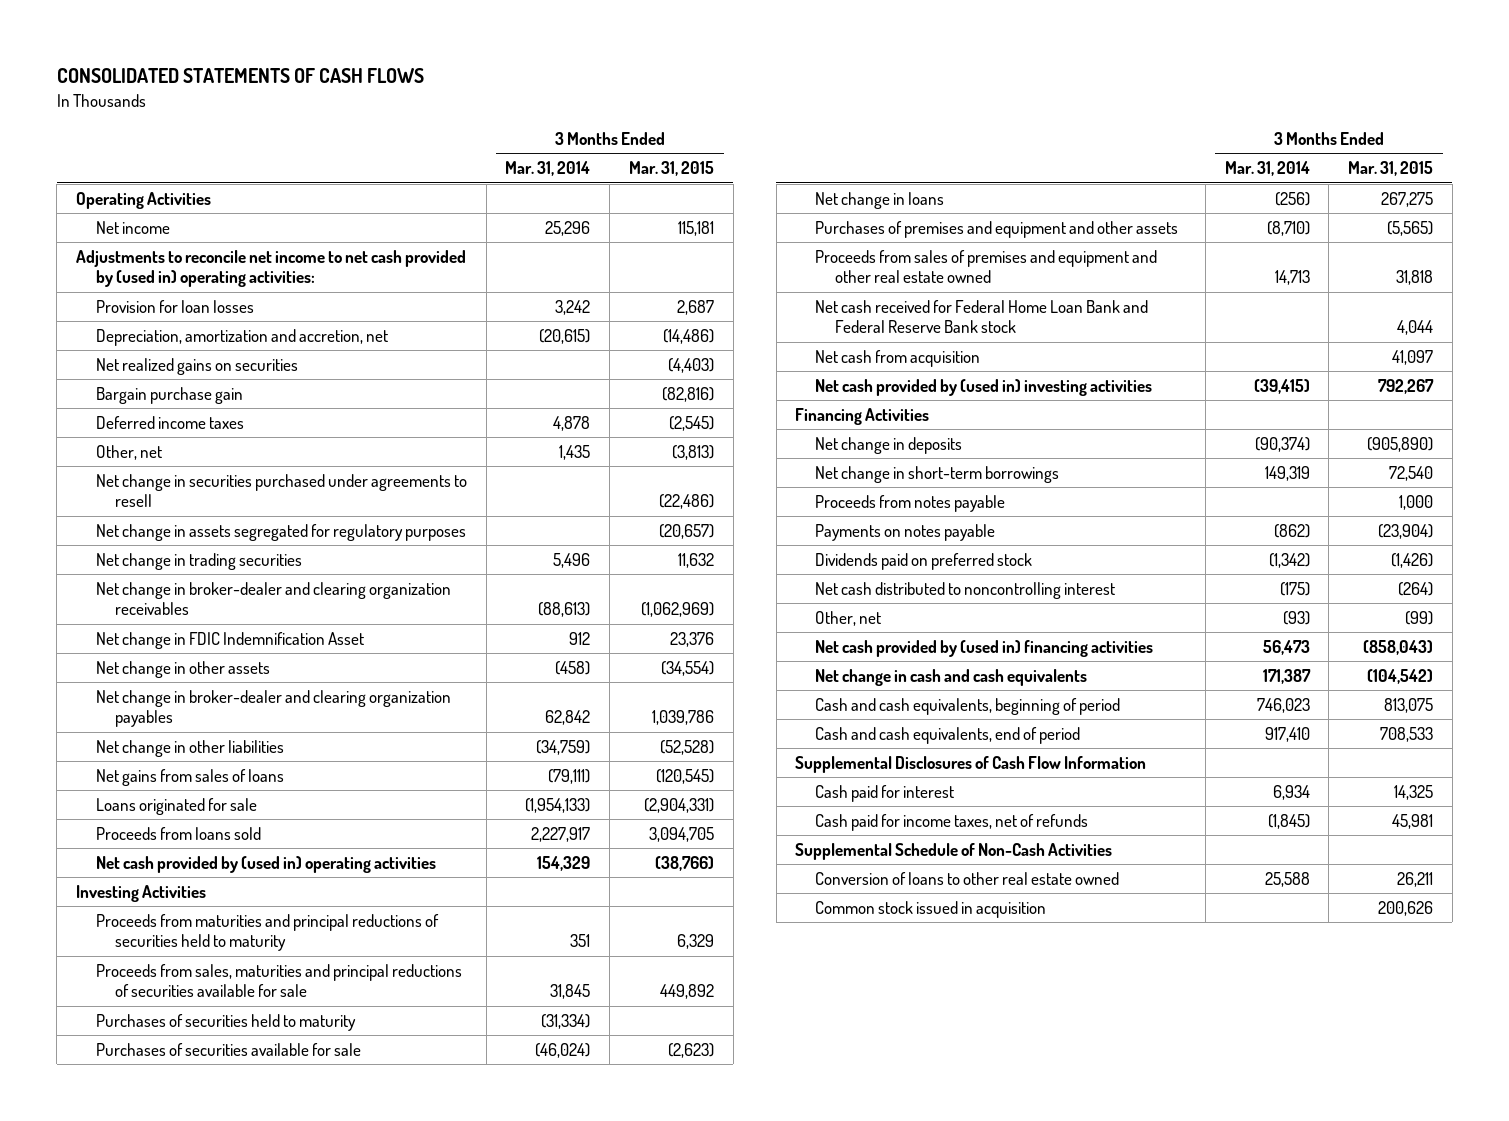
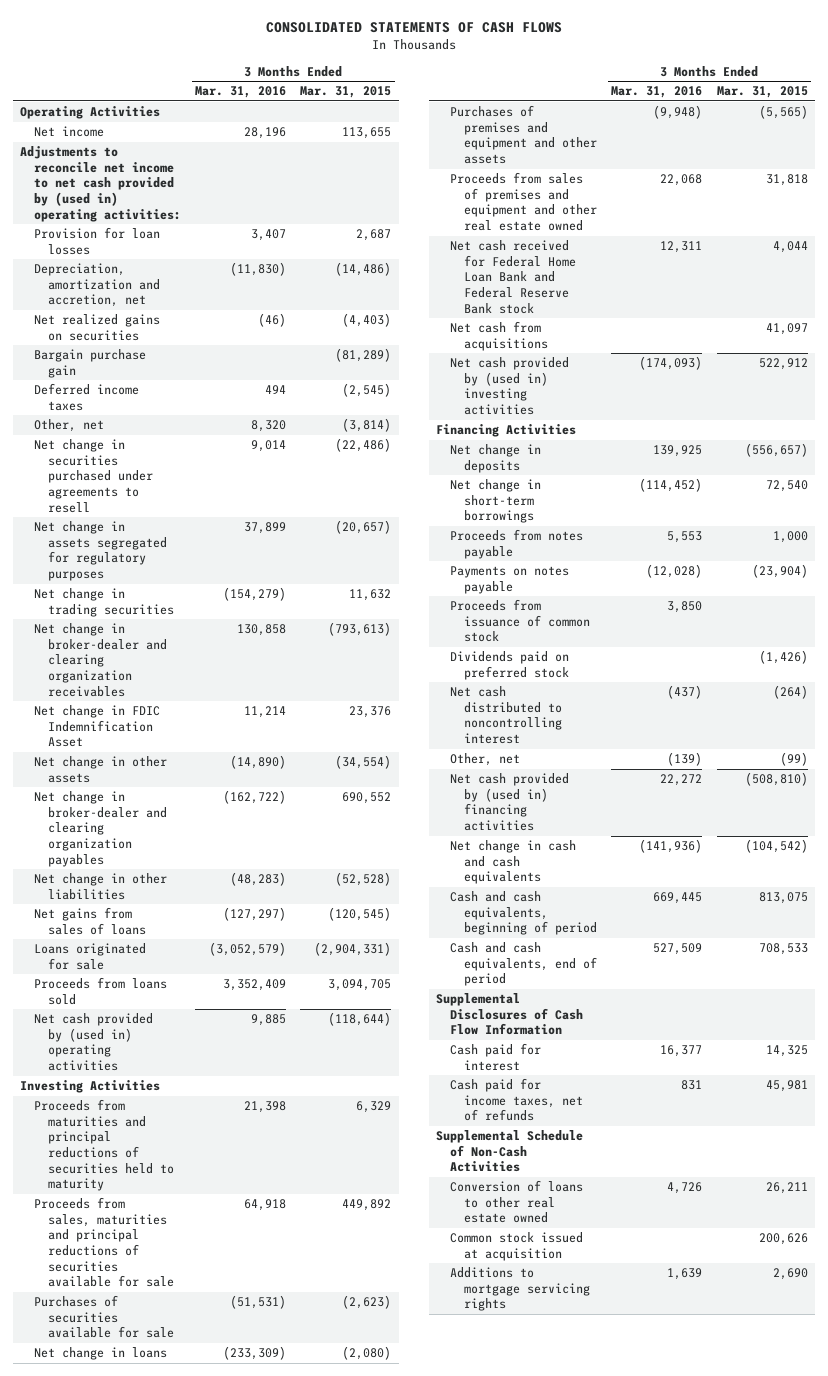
[505,161,591,177] Mar. 31, 2014 -> none
none -> [195,86,287,99] Mar. 31, 2016
[677,220,714,236] 115,181 -> [342,127,392,140] 113,655
[661,386,714,402] (82,816) -> [335,348,392,363] (81,289)
[671,444,714,460] (3,813) -> [342,418,392,433] (3,814)
[640,602,714,618] (1,062,969) -> [328,622,392,637] (793,613)
[651,710,714,726] 1,039,786 -> [342,792,392,805] 690,552
[654,855,714,871] (38,766) -> [328,1012,392,1027] (118,644)
[95,1013,356,1031] Purchases of securities held to maturity -> none
[1381,191,1434,207] 267,275 -> [342,1346,392,1361] (2,080)
[814,349,980,367] Net cash from acquisition -> [450,321,549,351] Net cash from acquisitions
[1378,378,1435,394] 792,267 -> [758,358,808,371] 522,912
[1367,436,1434,452] (905,890) -> [744,443,808,458] (556,657)
none -> [450,599,591,643] Proceeds from issuance of common stock
[1363,639,1434,655] (858,043) -> [744,772,808,787] (508,810)
[814,900,1046,918] Common stock issued in acquisition -> [450,1232,584,1261] Common stock issued at acquisition
none -> [450,1267,591,1312] Additions to mortgage servicing rights

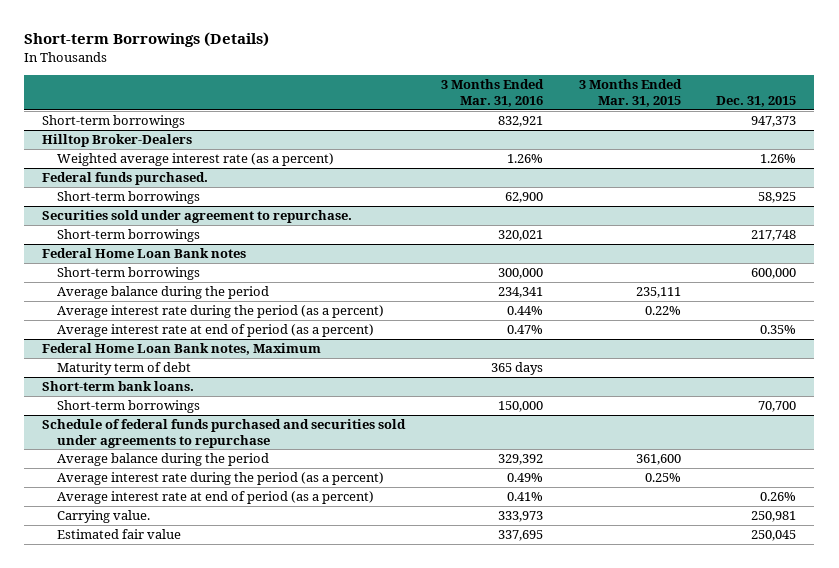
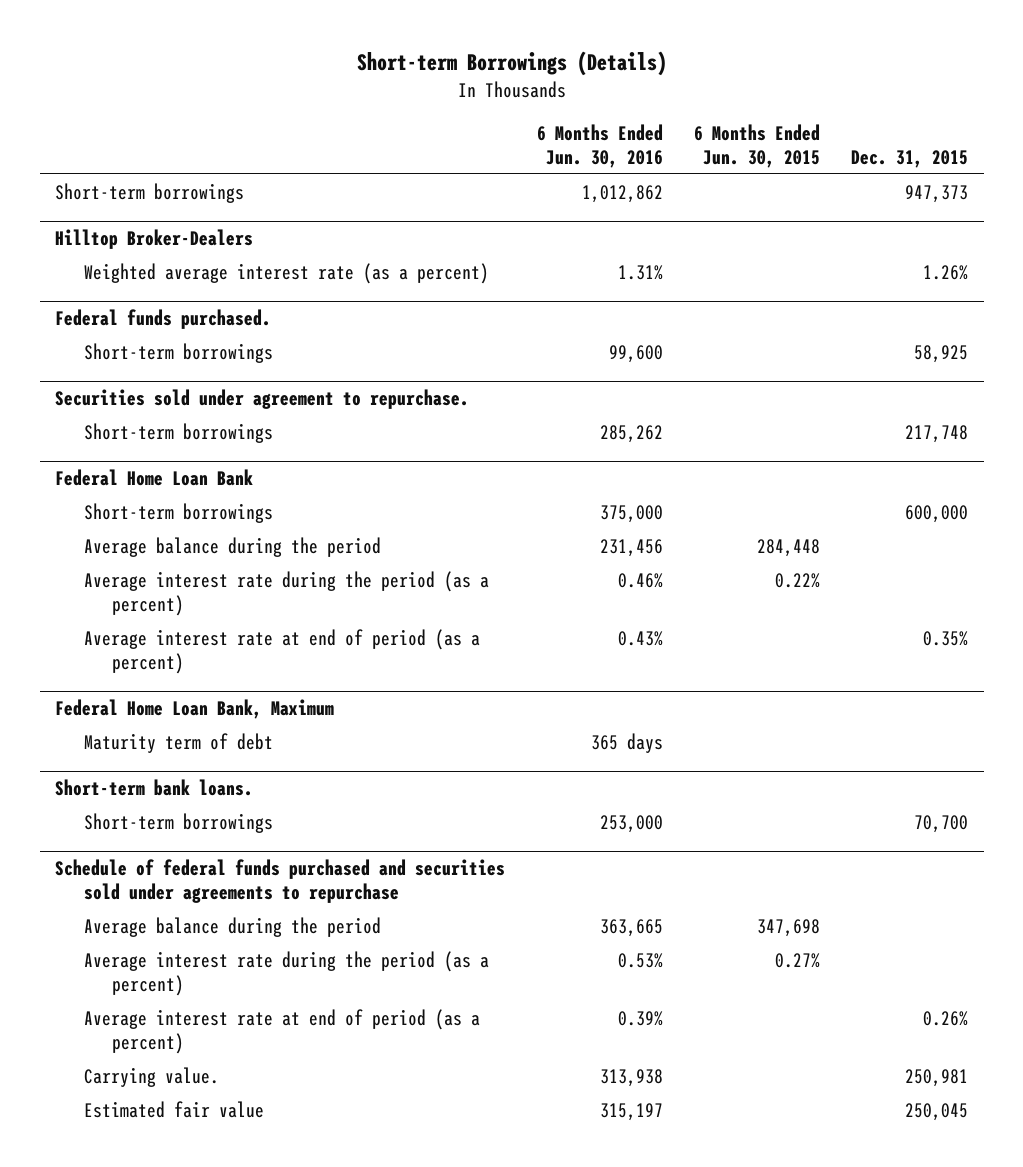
[440,79,544,107] 3 Months Ended Mar. 31, 2016 -> none
[578,79,682,107] 3 Months Ended Mar. 31, 2015 -> none
none -> [536,123,663,168] 6 Months Ended Jun. 30, 2016
none -> [693,123,820,168] 6 Months Ended Jun. 30, 2015
[42,248,247,259] Federal Home Loan Bank notes -> [55,468,254,486] Federal Home Loan Bank
[42,343,322,356] Federal Home Loan Bank notes, Maximum -> [55,698,335,719] Federal Home Loan Bank, Maximum

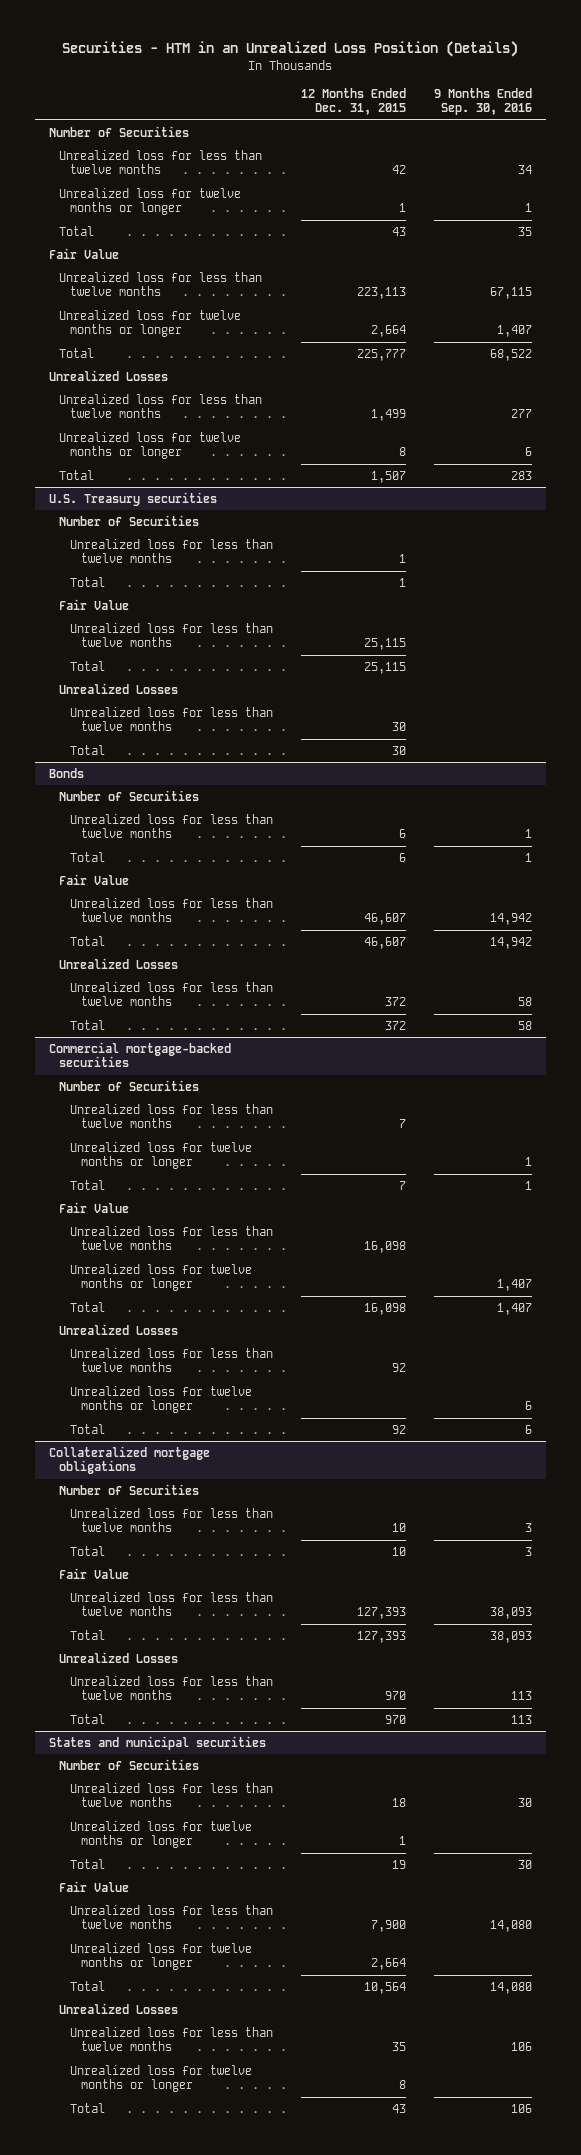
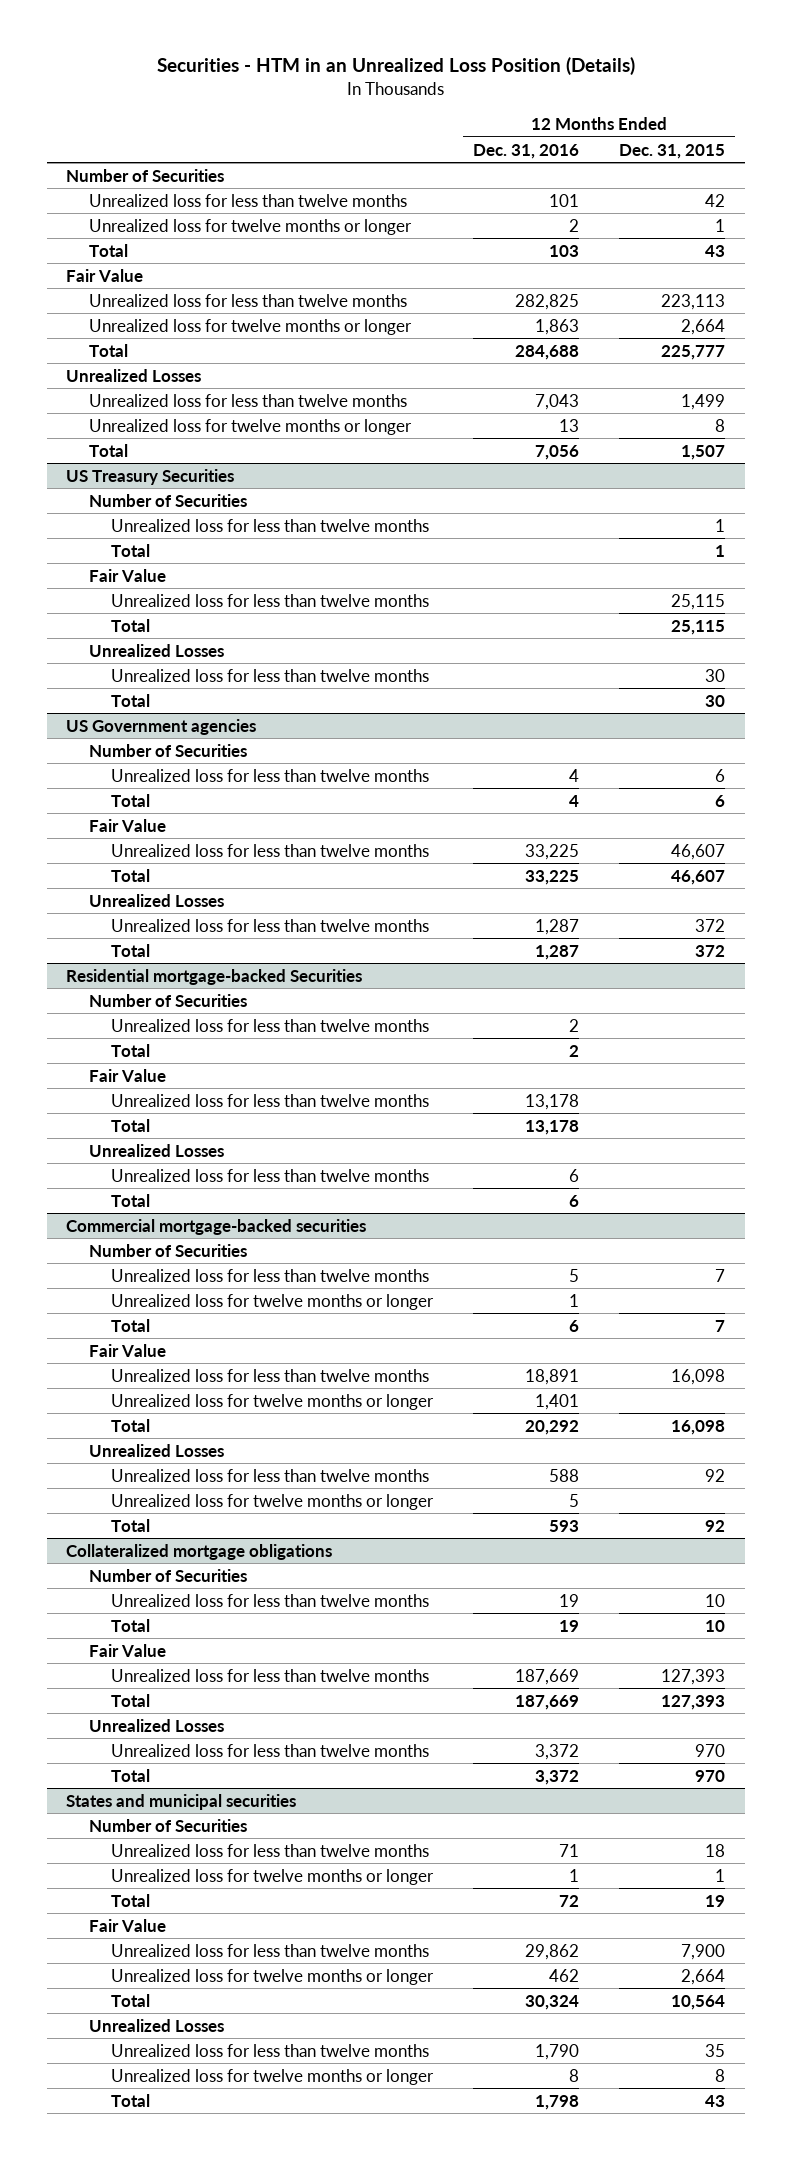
[434,87,533,116] 9 Months Ended Sep. 30, 2016 -> none
none -> [473,143,580,159] Dec. 31, 2016
[48,491,217,506] U.S. Treasury securities -> [66,468,235,485] US Treasury Securities
[48,767,84,778] Bonds -> none
none -> [66,718,257,735] US Government agencies
none -> [66,968,363,985] Residential mortgage-backed Securities
none -> [88,993,247,1007] Number of Securities
none -> [111,1018,430,1032] Unrealized loss for less than twelve months
none -> [111,1043,151,1057] Total
none -> [88,1068,166,1082] Fair Value
none -> [111,1093,430,1107] Unrealized loss for less than twelve months
none -> [111,1118,151,1132] Total
none -> [88,1143,224,1157] Unrealized Losses
none -> [111,1168,430,1182] Unrealized loss for less than twelve months
none -> [111,1193,151,1207] Total

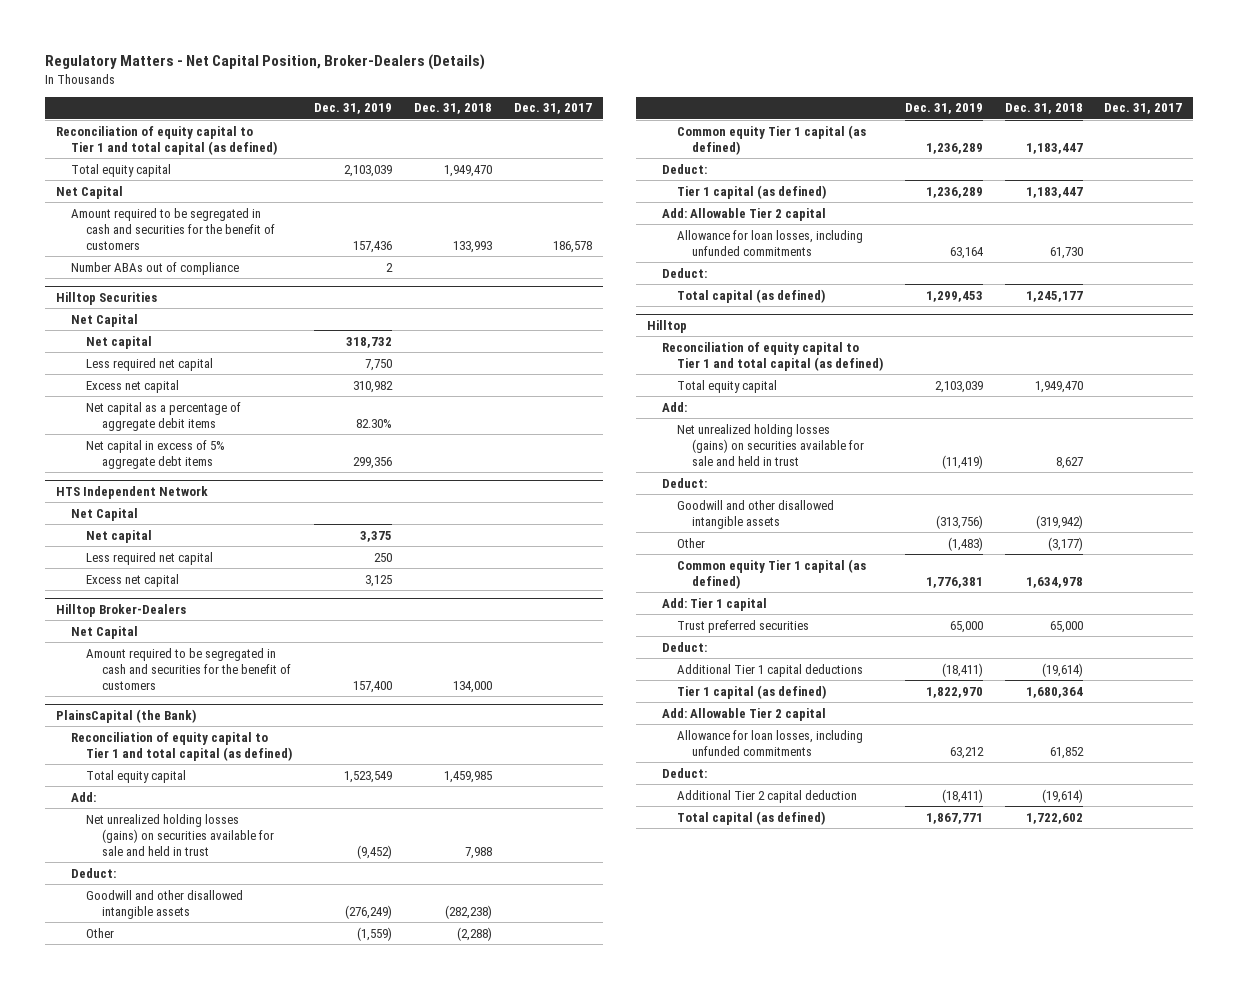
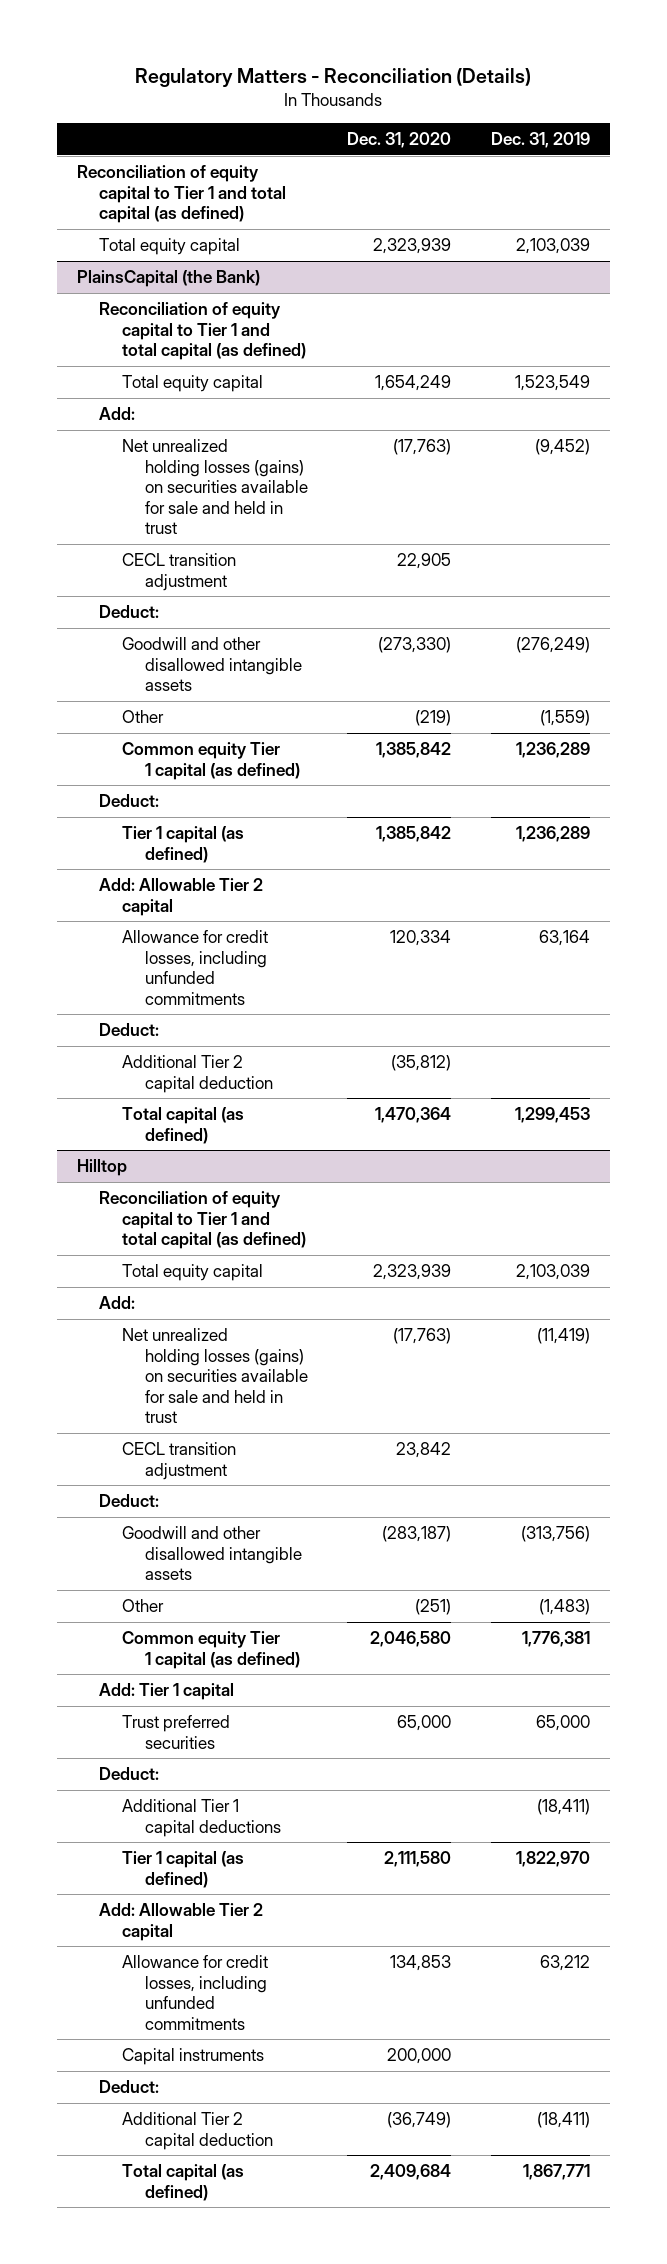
[45,53,486,70] Regulatory Matters - Net Capital Position, Broker-Dealers (Details) -> [135,68,532,88] Regulatory Matters - Reconciliation (Details)
[414,103,493,115] Dec. 31, 2018 -> none
[513,103,592,115] Dec. 31, 2017 -> none
none -> [347,132,452,149] Dec. 31, 2020
[56,185,124,199] Net Capital -> none
[71,207,276,251] Amount required to be segregated in cash and securities for the benefit of customers -> none
[71,261,240,275] Number ABAs out of compliance -> none
[56,291,158,305] Hilltop Securities -> none
[71,313,139,327] Net Capital -> none
[86,335,153,349] Net capital -> none
[86,357,214,371] Less required net capital -> none
[86,379,180,393] Excess net capital -> none
[86,401,242,431] Net capital as a percentage of aggregate debit items -> none
[86,439,226,469] Net capital in excess of 5% aggregate debt items -> none
[56,485,209,499] HTS Independent Network -> none
[71,507,139,521] Net Capital -> none
[86,529,153,543] Net capital -> none
[86,551,214,565] Less required net capital -> none
[86,573,180,587] Excess net capital -> none
[56,603,187,617] Hilltop Broker-Dealers -> none
[71,625,139,639] Net Capital -> none
[86,647,291,691] Amount required to be segregated in cash and securities for the benefit of customers -> none
none -> [122,553,237,591] CECL transition adjustment
[677,229,864,256] Allowance for loan losses, including unfunded commitments -> [122,930,269,1005] Allowance for credit losses, including unfunded commitments
none -> [122,1055,273,1093] Additional Tier 2 capital deduction
none -> [122,1442,237,1480] CECL transition adjustment
[677,729,864,756] Allowance for loan losses, including unfunded commitments -> [122,1955,269,2030] Allowance for credit losses, including unfunded commitments
none -> [122,2048,265,2066] Capital instruments

